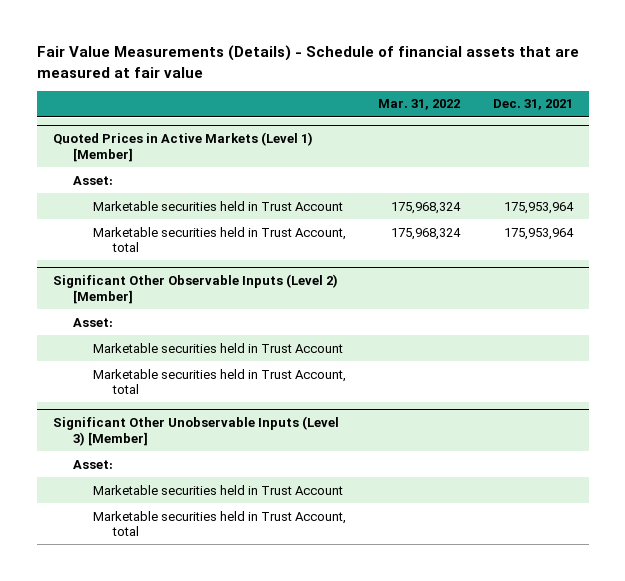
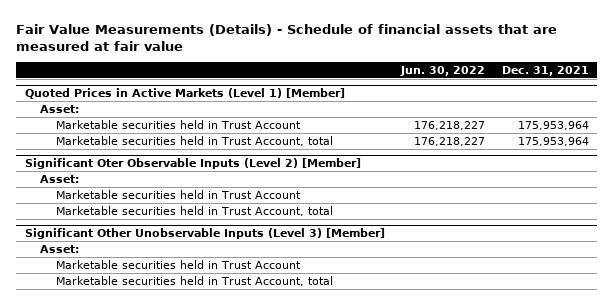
[378,99,461,111] Mar. 31, 2022 -> none
none -> [400,66,486,77] Jun. 30, 2022
[52,274,338,305] Significant Other Observable Inputs (Level 2) [Member] -> [24,158,361,170] Significant Oter Observable Inputs (Level 2) [Member]

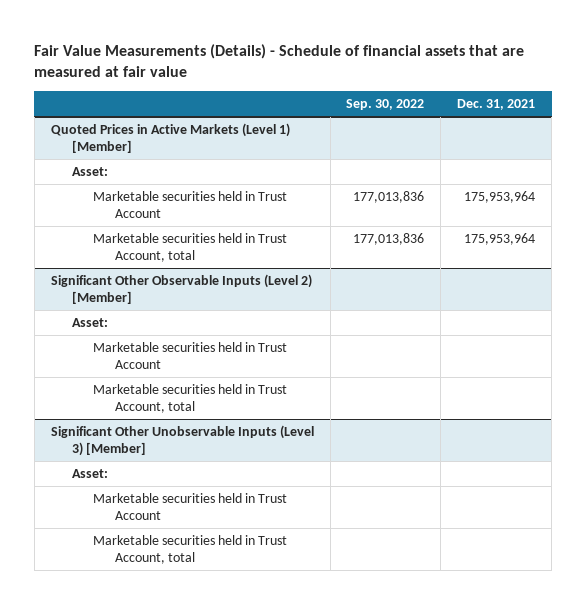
[400,66,486,77] Jun. 30, 2022 -> none
none -> [346,99,425,111] Sep. 30, 2022
[24,158,361,170] Significant Oter Observable Inputs (Level 2) [Member] -> [50,274,312,304] Significant Other Observable Inputs (Level 2) [Member]

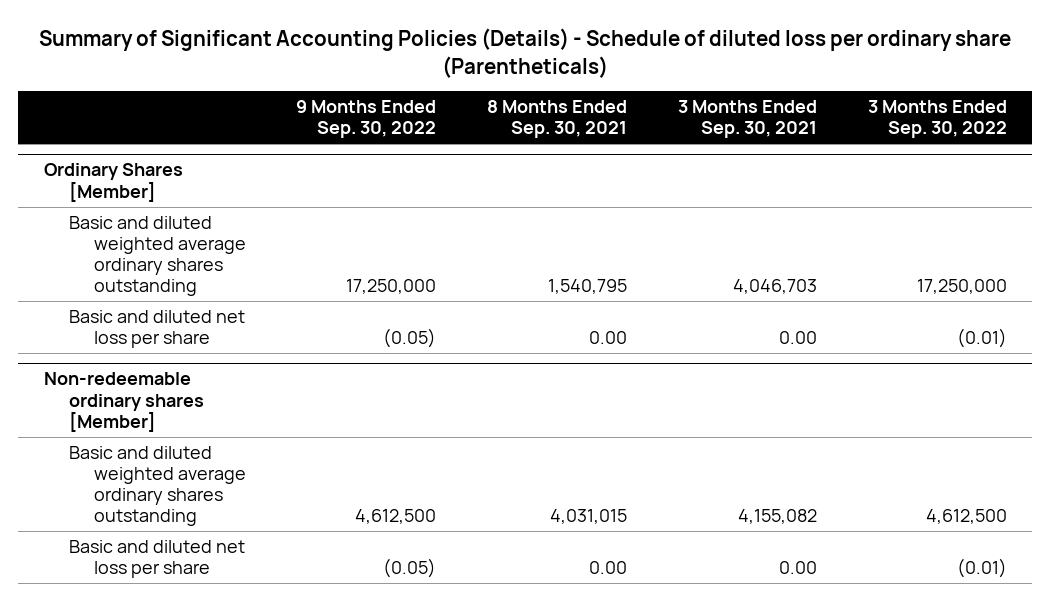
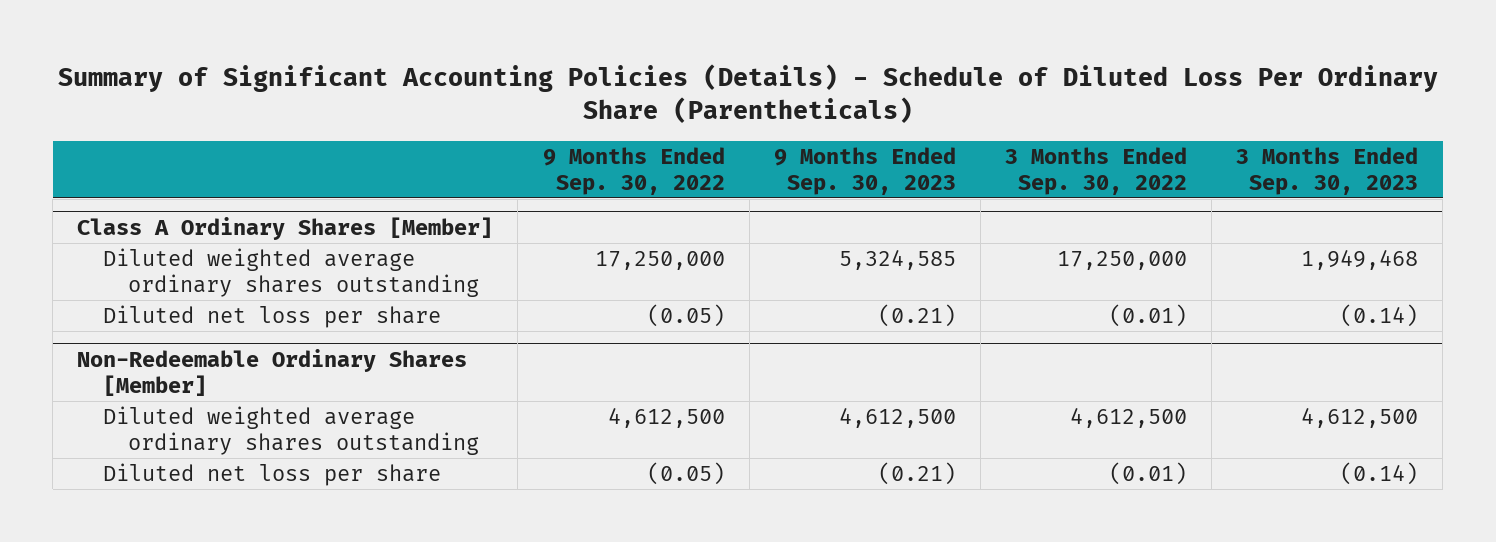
[39,27,1012,78] Summary of Significant Accounting Policies (Details) - Schedule of diluted loss per ordinary share (Parentheticals) -> [57,64,1438,124] Summary of Significant Accounting Policies (Details) - Schedule of Diluted Loss Per Ordinary Share (Parentheticals)
[487,100,628,139] 8 Months Ended Sep. 30, 2021 -> none
[678,100,818,139] 3 Months Ended Sep. 30, 2021 -> none
none -> [773,146,956,195] 9 Months Ended Sep. 30, 2023
none -> [1236,146,1419,195] 3 Months Ended Sep. 30, 2023
[43,163,183,202] Ordinary Shares [Member] -> [77,217,494,241] Class A Ordinary Shares [Member]
[68,215,246,297] Basic and diluted weighted average ordinary shares outstanding -> [102,248,480,298] Diluted weighted average ordinary shares outstanding
[68,309,245,349] Basic and diluted net loss per share -> [102,305,441,329] Diluted net loss per share
[43,372,204,432] Non-redeemable ordinary shares [Member] -> [77,349,468,396] Non-Redeemable Ordinary Shares [Member]
[68,445,246,527] Basic and diluted weighted average ordinary shares outstanding -> [102,406,480,456] Diluted weighted average ordinary shares outstanding
[68,539,245,579] Basic and diluted net loss per share -> [102,463,441,487] Diluted net loss per share

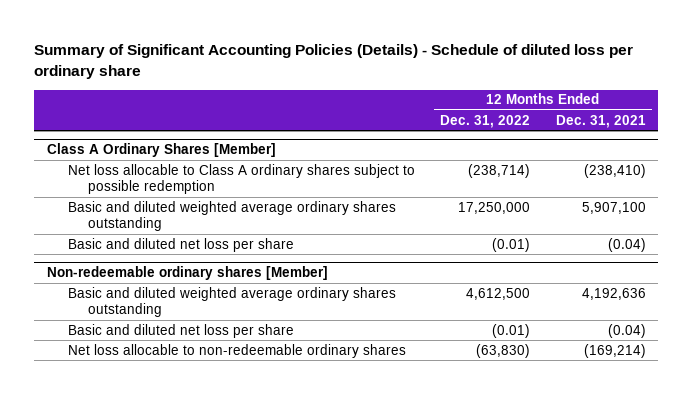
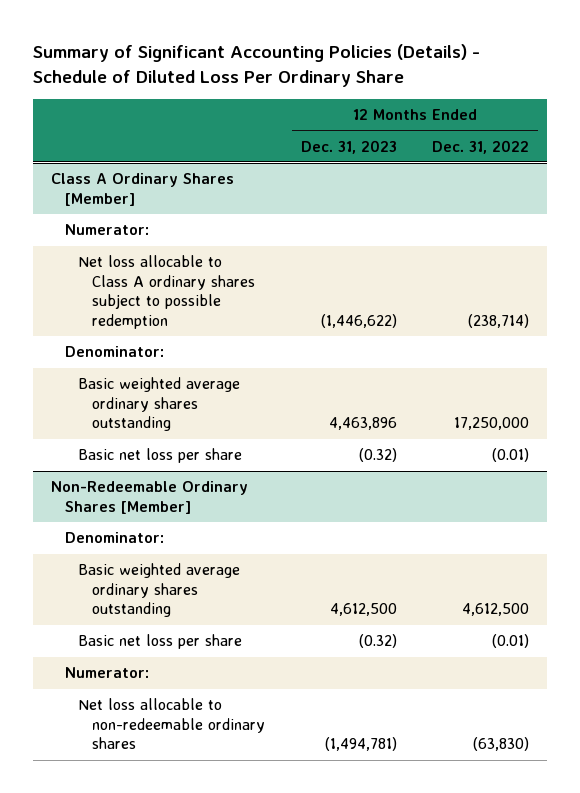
[34,44,634,80] Summary of Significant Accounting Policies (Details) - Schedule of diluted loss per ordinary share -> [32,43,480,87] Summary of Significant Accounting Policies (Details) - Schedule of Diluted Loss Per Ordinary Share
[555,114,646,128] Dec. 31, 2021 -> none
none -> [300,139,397,154] Dec. 31, 2023
none -> [64,224,149,236] Numerator:
none -> [64,346,164,358] Denominator:
[67,200,396,232] Basic and diluted weighted average ordinary shares outstanding -> [78,377,241,432] Basic weighted average ordinary shares outstanding
[67,237,294,252] Basic and diluted net loss per share -> [78,448,243,464] Basic net loss per share
[47,266,329,281] Non-redeemable ordinary shares [Member] -> [50,481,248,514] Non-Redeemable Ordinary Shares [Member]
none -> [64,532,164,544] Denominator:
[67,286,396,318] Basic and diluted weighted average ordinary shares outstanding -> [78,563,241,618] Basic weighted average ordinary shares outstanding
[67,323,294,338] Basic and diluted net loss per share -> [78,634,243,650] Basic net loss per share
none -> [64,667,149,679] Numerator:

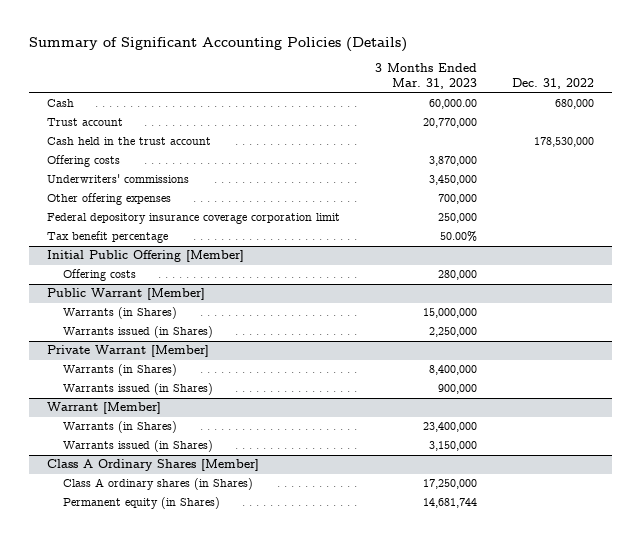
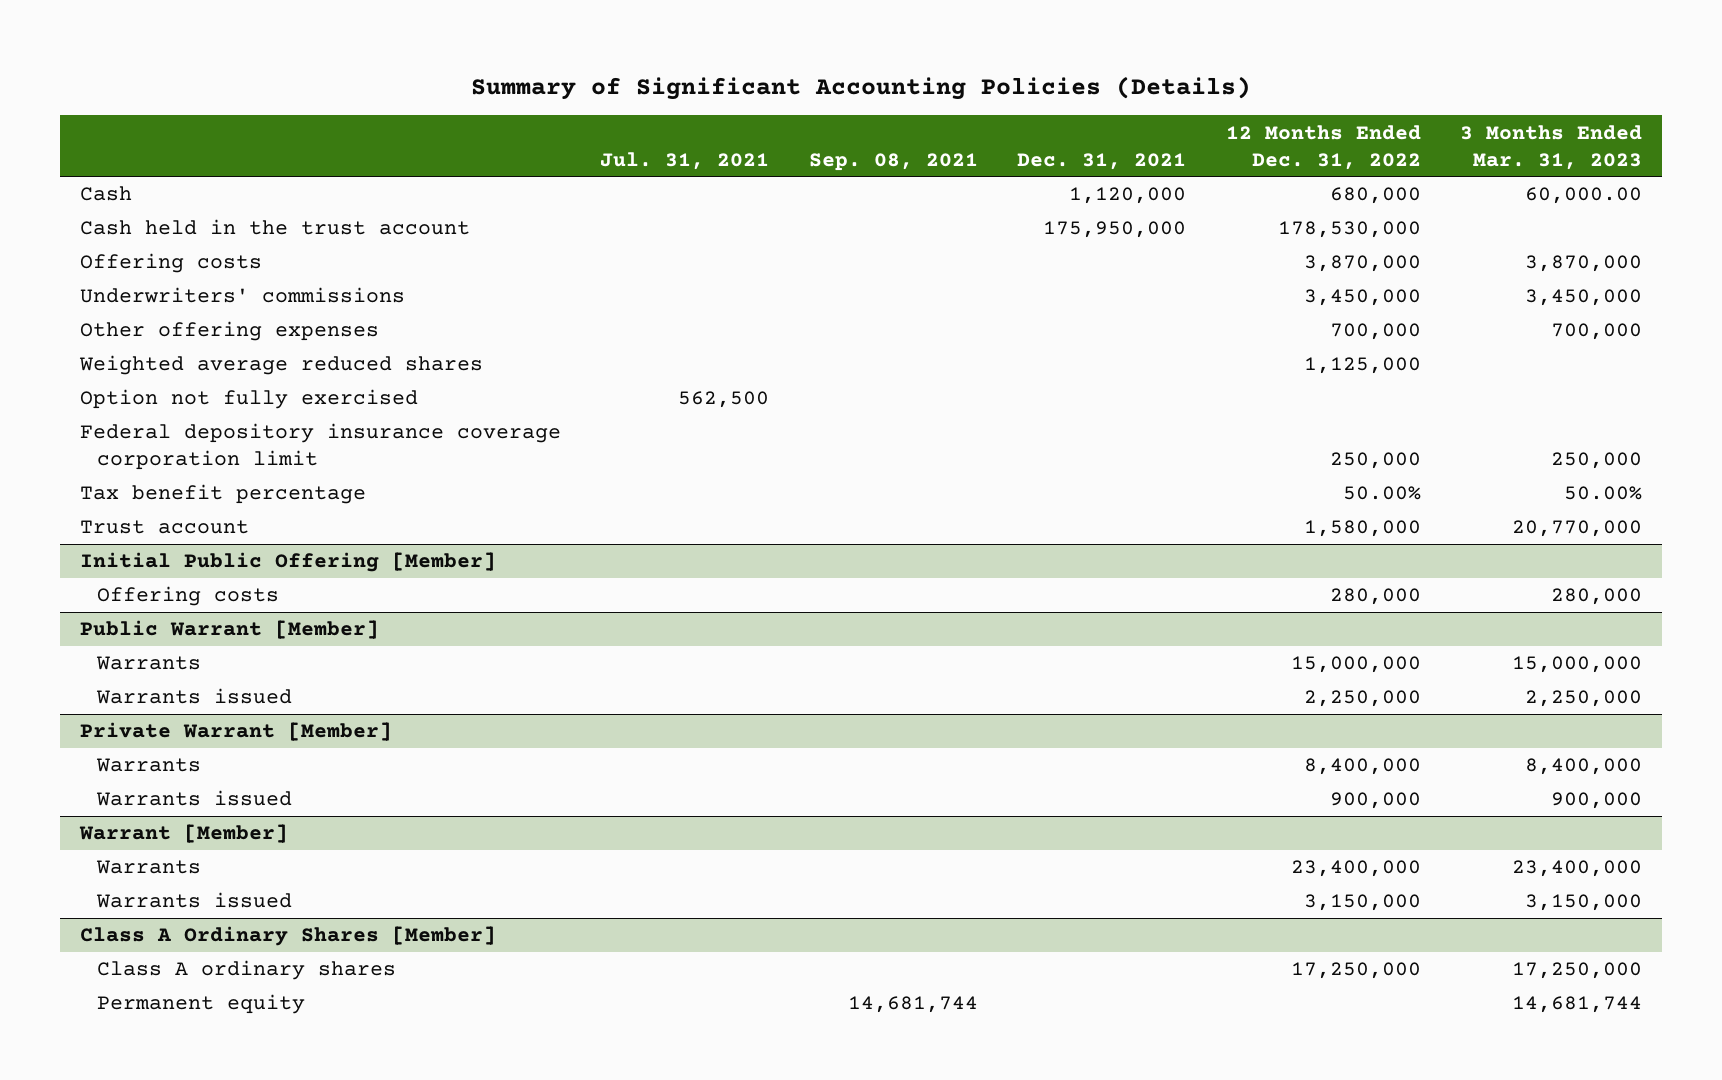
[512,78,595,90] Dec. 31, 2022 -> none
none -> [600,151,770,170] Jul. 31, 2021
none -> [808,152,978,171] Sep. 08, 2021
none -> [1017,152,1187,170] Dec. 31, 2021
none -> [1225,124,1421,170] 12 Months Ended Dec. 31, 2022
none -> [78,355,483,376] Weighted average reduced shares
none -> [79,389,418,410] Option not fully exercised
[46,118,123,127] Trust account -> [79,520,249,535] Trust account
[63,307,178,320] Warrants (in Shares) -> [95,656,201,671] Warrants
[63,326,214,339] Warrants issued (in Shares) -> [95,688,292,705] Warrants issued
[63,364,178,377] Warrants (in Shares) -> [95,758,201,773] Warrants
[63,383,214,396] Warrants issued (in Shares) -> [95,790,292,807] Warrants issued
[63,421,178,434] Warrants (in Shares) -> [95,860,201,875] Warrants
[63,440,214,453] Warrants issued (in Shares) -> [95,892,292,909] Warrants issued
[63,478,254,491] Class A ordinary shares (in Shares) -> [96,960,396,981] Class A ordinary shares
[63,497,221,510] Permanent equity (in Shares) -> [96,994,305,1015] Permanent equity

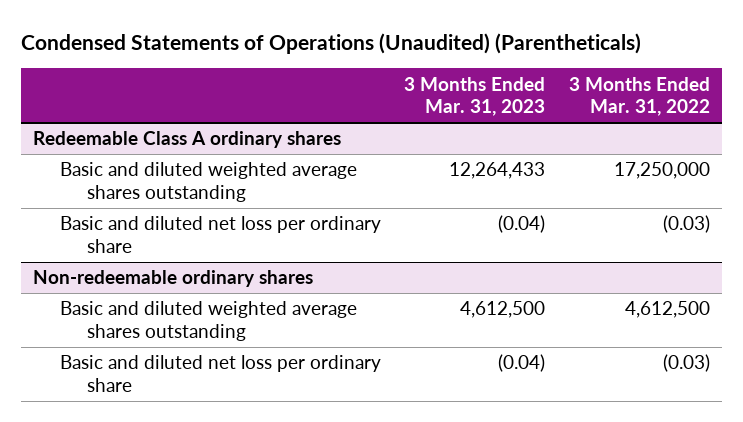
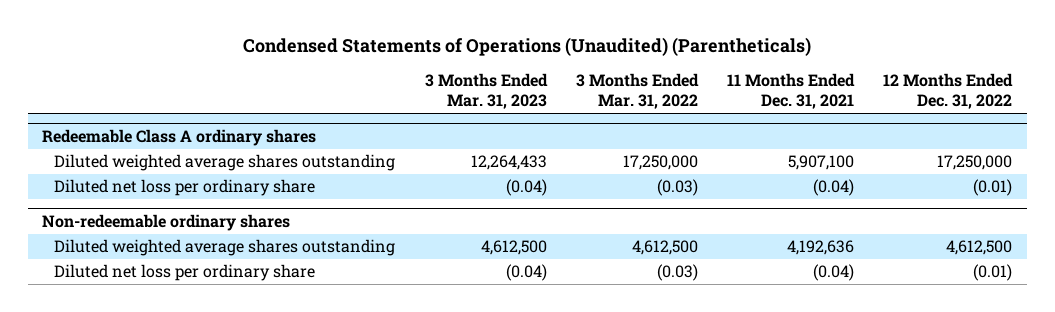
none -> [727,73,856,110] 11 Months Ended Dec. 31, 2021
none -> [883,73,1014,110] 12 Months Ended Dec. 31, 2022
[59,162,357,202] Basic and diluted weighted average shares outstanding -> [54,154,396,172] Diluted weighted average shares outstanding
[59,216,381,253] Basic and diluted net loss per ordinary share -> [54,179,316,197] Diluted net loss per ordinary share
[59,301,357,341] Basic and diluted weighted average shares outstanding -> [54,239,396,257] Diluted weighted average shares outstanding
[59,355,381,392] Basic and diluted net loss per ordinary share -> [54,264,316,282] Diluted net loss per ordinary share

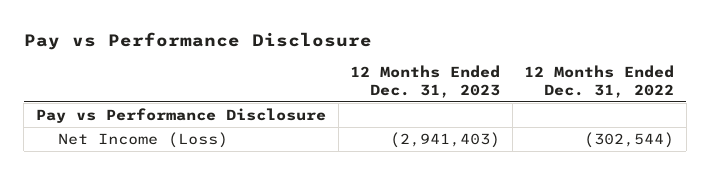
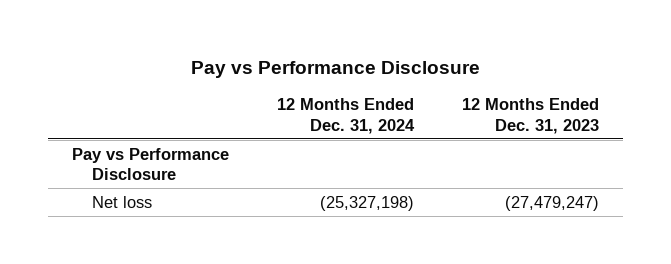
[524,65,675,98] 12 Months Ended Dec. 31, 2022 -> none
none -> [277,98,416,134] 12 Months Ended Dec. 31, 2024
[58,131,229,148] Net Income (Loss) -> [92,195,153,208] Net loss
[390,131,501,148] (2,941,403) -> [504,195,599,211] (27,479,247)

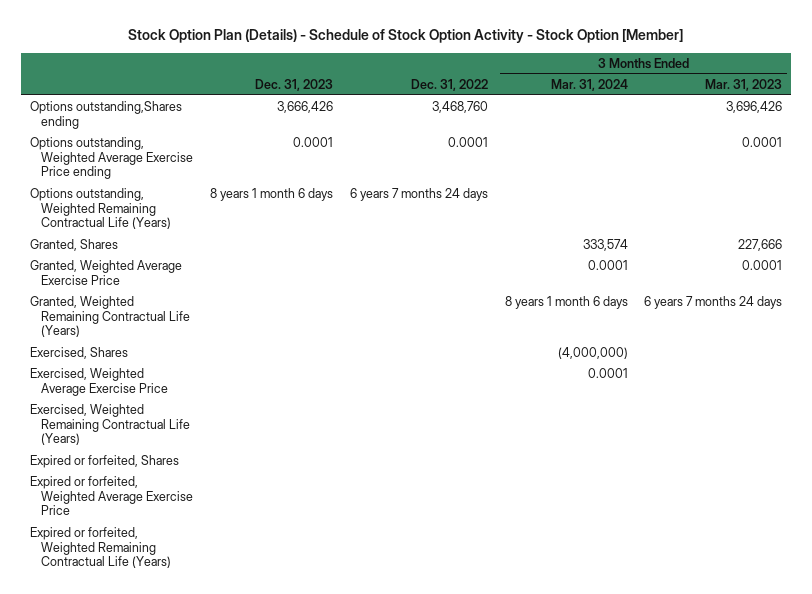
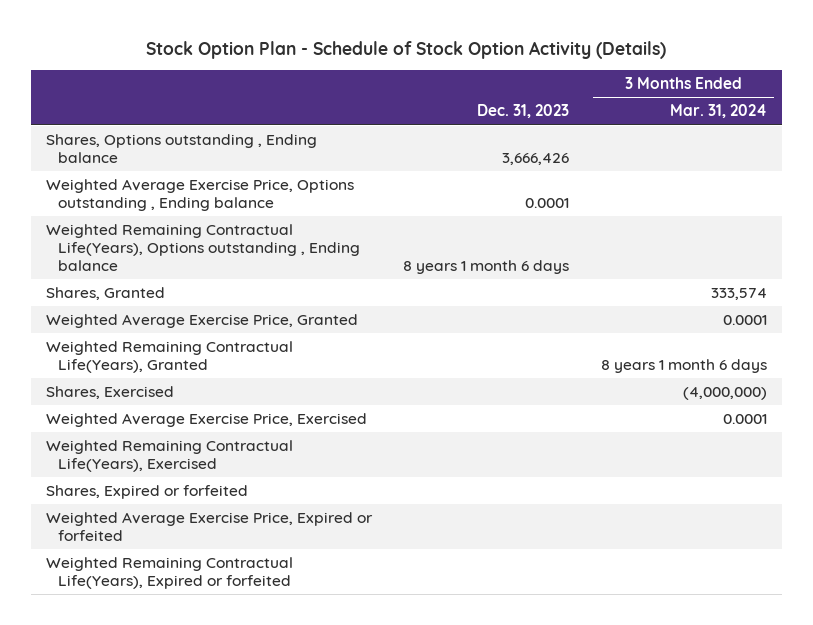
[128,29,684,44] Stock Option Plan (Details) - Schedule of Stock Option Activity - Stock Option [Member] -> [146,40,667,59] Stock Option Plan - Schedule of Stock Option Activity (Details)
[410,78,488,91] Dec. 31, 2022 -> none
[705,78,783,91] Mar. 31, 2023 -> none
[29,101,182,129] Options outstanding,Shares ending -> [46,134,318,164] Shares, Options outstanding , Ending balance
[29,137,193,180] Options outstanding, Weighted Average Exercise Price ending -> [46,179,355,212] Weighted Average Exercise Price, Options outstanding , Ending balance
[29,188,171,230] Options outstanding, Weighted Remaining Contractual Life (Years) -> [46,224,360,272] Weighted Remaining Contractual Life(Years), Options outstanding , Ending balance
[29,239,118,252] Granted, Shares -> [46,287,166,301] Shares, Granted
[29,260,182,285] Granted, Weighted Average Exercise Price -> [46,314,359,329] Weighted Average Exercise Price, Granted
[29,296,190,338] Granted, Weighted Remaining Contractual Life (Years) -> [46,341,294,374] Weighted Remaining Contractual Life(Years), Granted
[29,347,128,360] Exercised, Shares -> [46,386,175,400] Shares, Exercised
[29,368,168,396] Exercised, Weighted Average Exercise Price -> [46,413,368,428] Weighted Average Exercise Price, Exercised
[29,404,190,446] Exercised, Weighted Remaining Contractual Life (Years) -> [46,440,294,473] Weighted Remaining Contractual Life(Years), Exercised
[29,455,179,469] Expired or forfeited, Shares -> [46,485,249,500] Shares, Expired or forfeited
[29,476,193,516] Expired or forfeited, Weighted Average Exercise Price -> [46,512,374,542] Weighted Average Exercise Price, Expired or forfeited
[29,527,171,569] Expired or forfeited, Weighted Remaining Contractual Life (Years) -> [46,557,294,590] Weighted Remaining Contractual Life(Years), Expired or forfeited

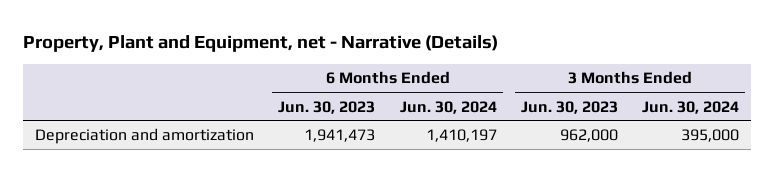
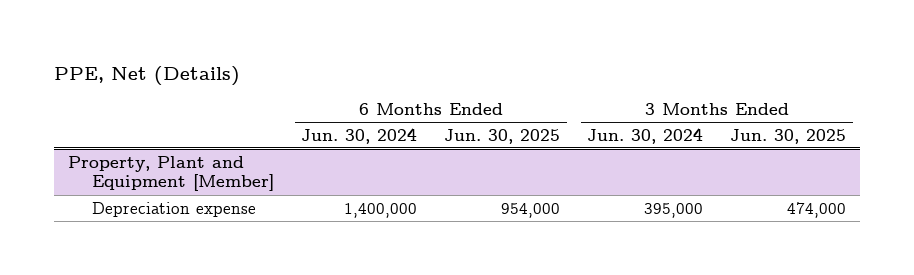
[23,35,499,53] Property, Plant and Equipment, net - Narrative (Details) -> [54,65,241,86] PPE, Net (Details)
[278,100,376,114] Jun. 30, 2023 -> none
[520,100,618,114] Jun. 30, 2023 -> none
none -> [444,128,561,144] Jun. 30, 2025
none -> [730,128,847,144] Jun. 30, 2025
none -> [67,155,275,192] Property, Plant and Equipment [Member]
[35,128,255,145] Depreciation and amortization -> [92,201,257,217] Depreciation expense
[425,129,497,143] 1,410,197 -> [344,202,418,218] 1,400,000

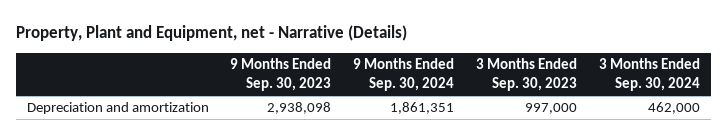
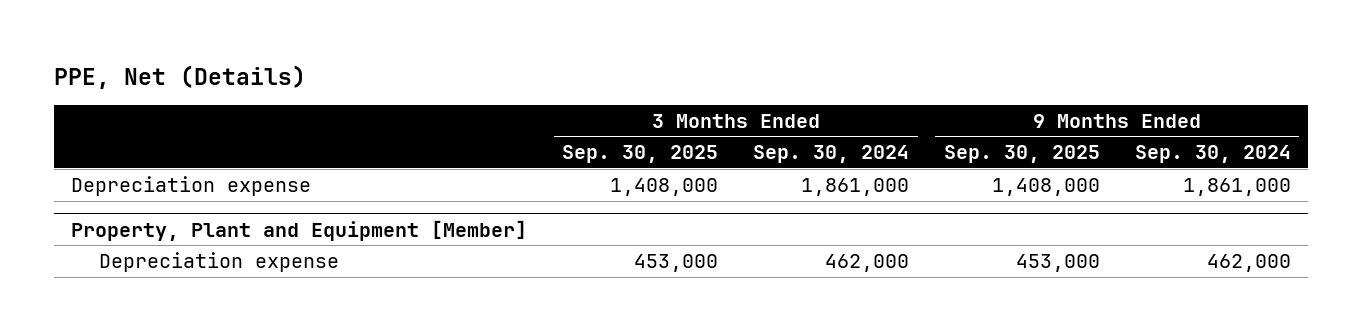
[15,25,407,42] Property, Plant and Equipment, net - Narrative (Details) -> [54,64,307,89] PPE, Net (Details)
[230,58,332,92] 9 Months Ended Sep. 30, 2023 -> none
[475,58,577,92] 3 Months Ended Sep. 30, 2023 -> none
none -> [562,145,719,164] Sep. 30, 2025
none -> [943,145,1100,164] Sep. 30, 2025
[26,102,209,115] Depreciation and amortization -> [71,176,312,197] Depreciation expense
[390,102,455,115] 1,861,351 -> [1182,178,1291,197] 1,861,000
[647,102,700,115] 462,000 -> [801,178,910,197] 1,861,000
none -> [71,219,528,241] Property, Plant and Equipment [Member]
none -> [99,252,340,273] Depreciation expense

